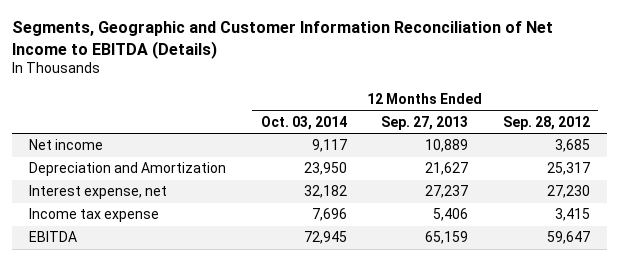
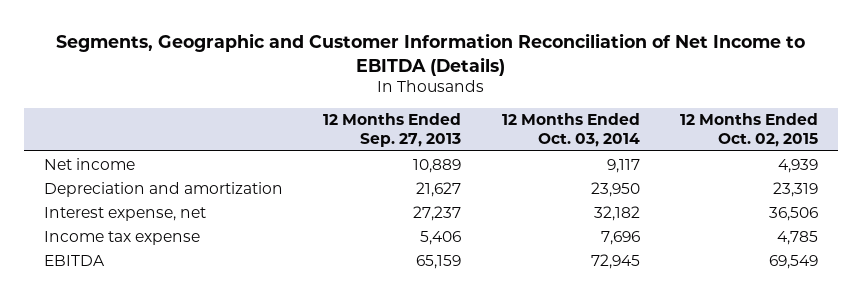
[502,115,590,130] Sep. 28, 2012 -> none
none -> [679,113,818,148] 12 Months Ended Oct. 02, 2015
[29,162,227,177] Depreciation and Amortization -> [44,181,284,197] Depreciation and amortization

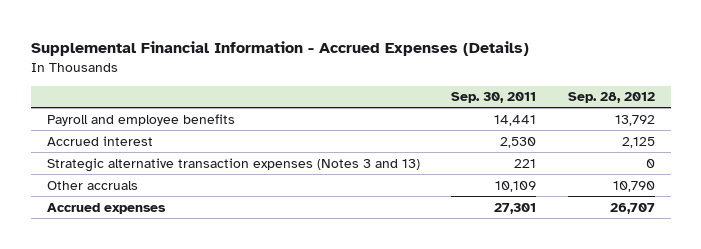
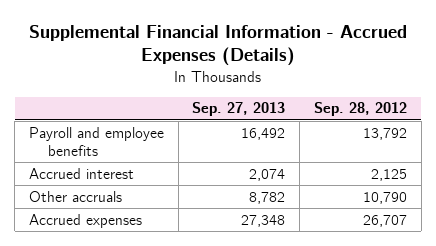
[451,92,537,104] Sep. 30, 2011 -> none
none -> [192,102,286,117] Sep. 27, 2013
[46,157,420,172] Strategic alternative transaction expenses (Notes 3 and 13) -> none

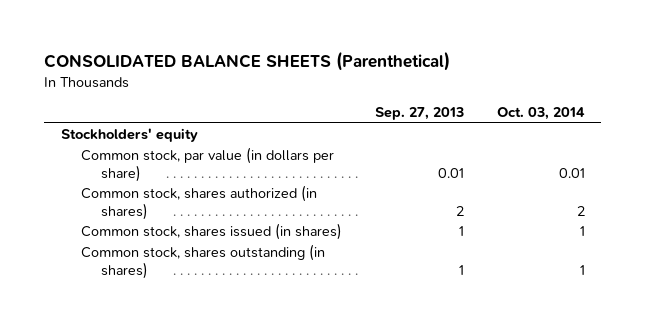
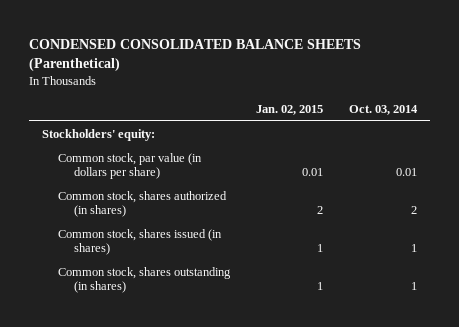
[44,51,451,72] CONSOLIDATED BALANCE SHEETS (Parenthetical) -> [29,38,362,71] CONDENSED CONSOLIDATED BALANCE SHEETS (Parenthetical)
[374,107,464,121] Sep. 27, 2013 -> none
none -> [255,104,323,115] Jan. 02, 2015
[60,128,198,143] Stockholders' equity -> [42,128,156,141] Stockholders' equity:

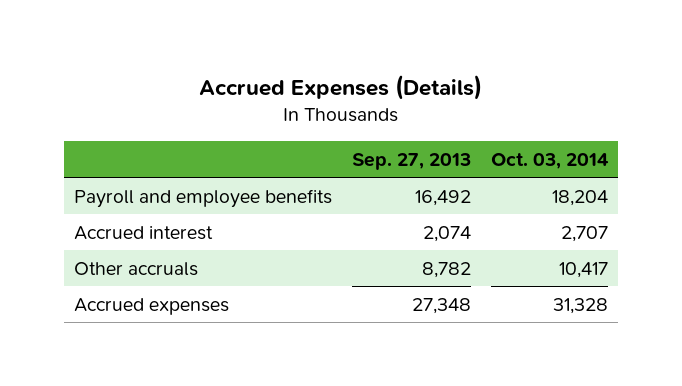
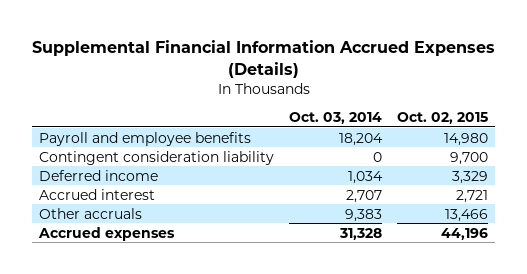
[198,74,482,100] Accrued Expenses (Details) -> [31,40,495,78] Supplemental Financial Information Accrued Expenses (Details)
[351,152,471,170] Sep. 27, 2013 -> none
none -> [396,111,488,124] Oct. 02, 2015
none -> [39,150,275,165] Contingent consideration liability
none -> [39,169,159,181] Deferred income
[558,261,608,278] 10,417 -> [345,208,383,222] 9,383

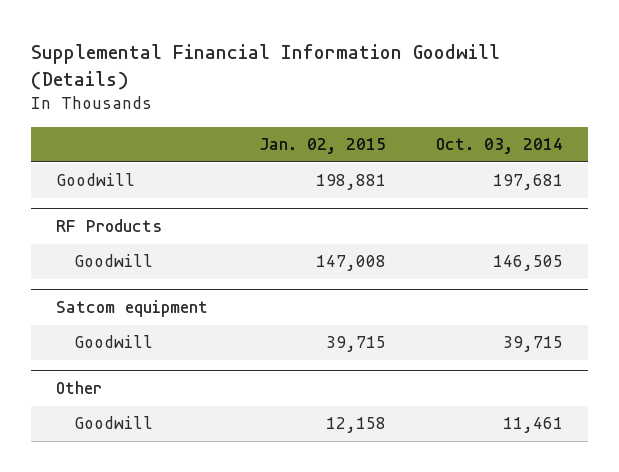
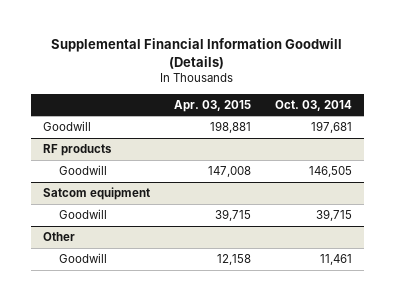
[258,138,386,155] Jan. 02, 2015 -> none
none -> [173,99,251,112] Apr. 03, 2015
[56,219,163,233] RF Products -> [43,144,113,157] RF products

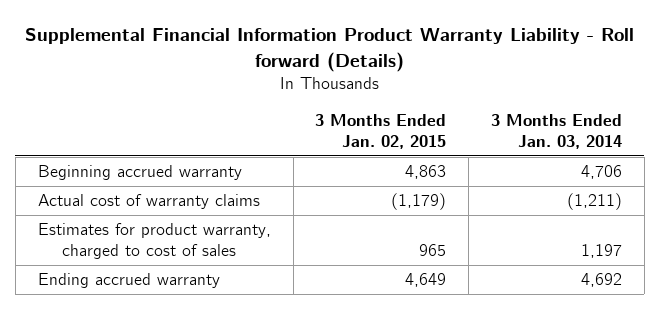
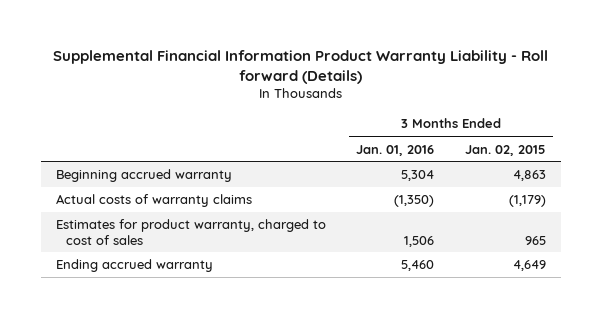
[491,114,623,149] 3 Months Ended Jan. 03, 2014 -> none
none -> [356,144,435,156] Jan. 01, 2016
[37,194,260,210] Actual cost of warranty claims -> [56,194,253,208] Actual costs of warranty claims

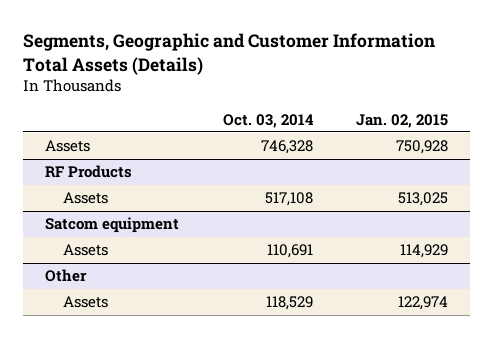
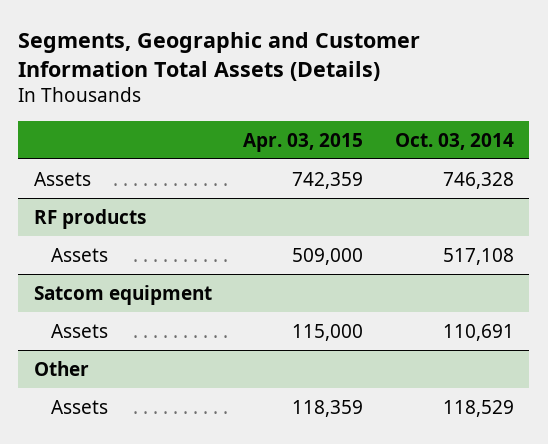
[356,113,449,128] Jan. 02, 2015 -> none
none -> [243,132,364,152] Apr. 03, 2015
[45,165,133,179] RF Products -> [34,208,147,229] RF products

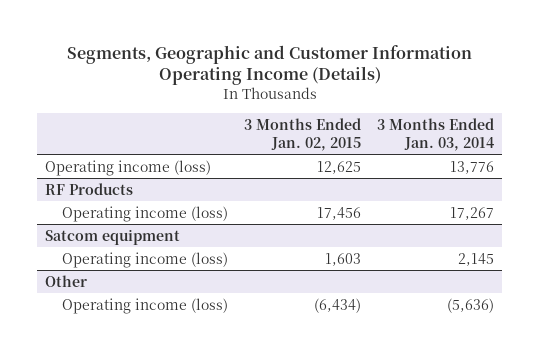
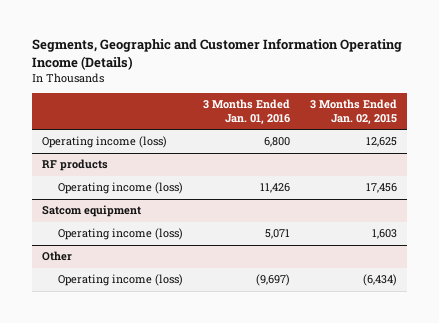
[376,117,494,151] 3 Months Ended Jan. 03, 2014 -> none
none -> [203,99,291,125] 3 Months Ended Jan. 01, 2016
[45,182,134,195] RF Products -> [41,159,108,172] RF products

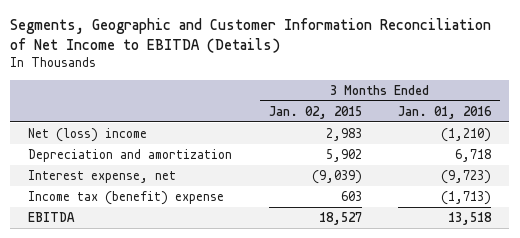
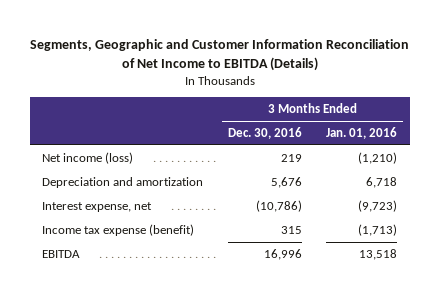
[268,105,362,119] Jan. 02, 2015 -> none
none -> [227,127,302,140] Dec. 30, 2016
[28,127,148,142] Net (loss) income -> [42,151,134,164] Net income (loss)
[28,190,225,205] Income tax (benefit) expense -> [42,223,195,236] Income tax expense (benefit)

